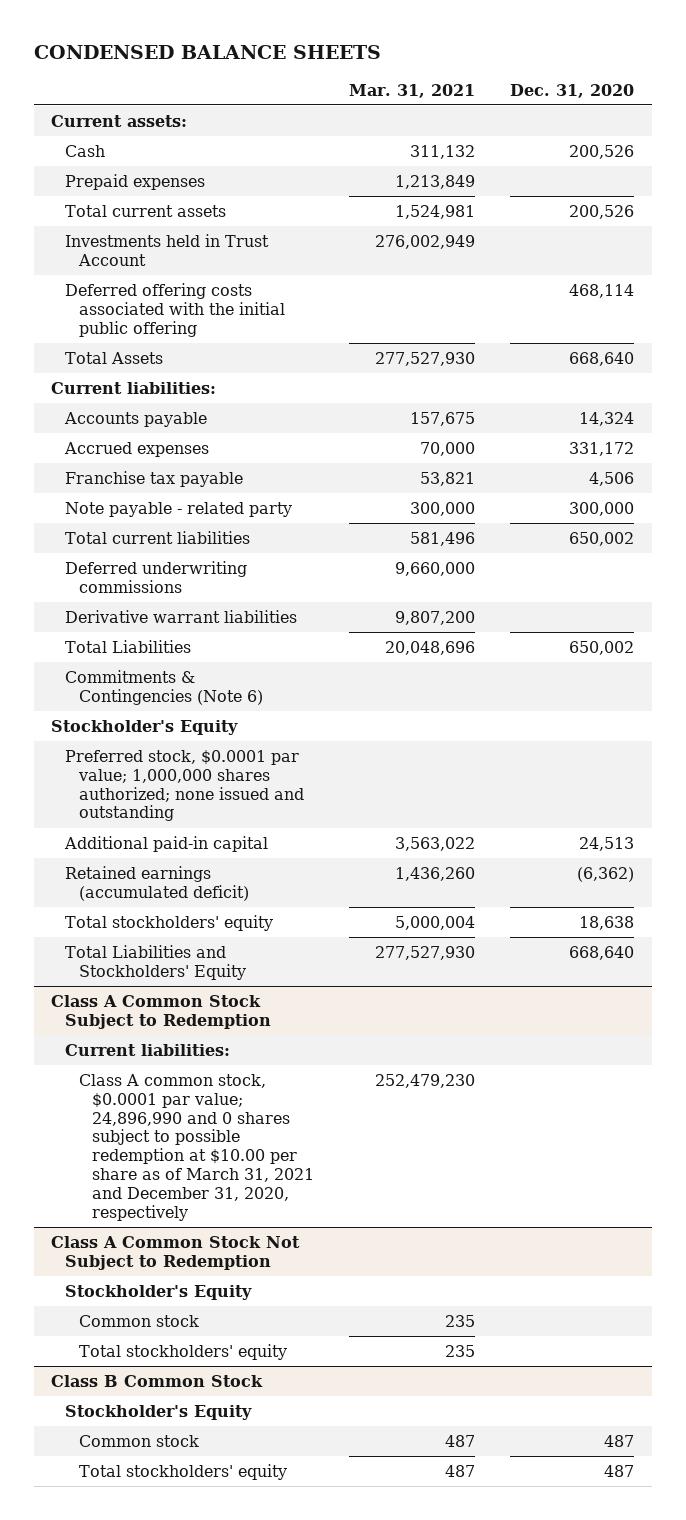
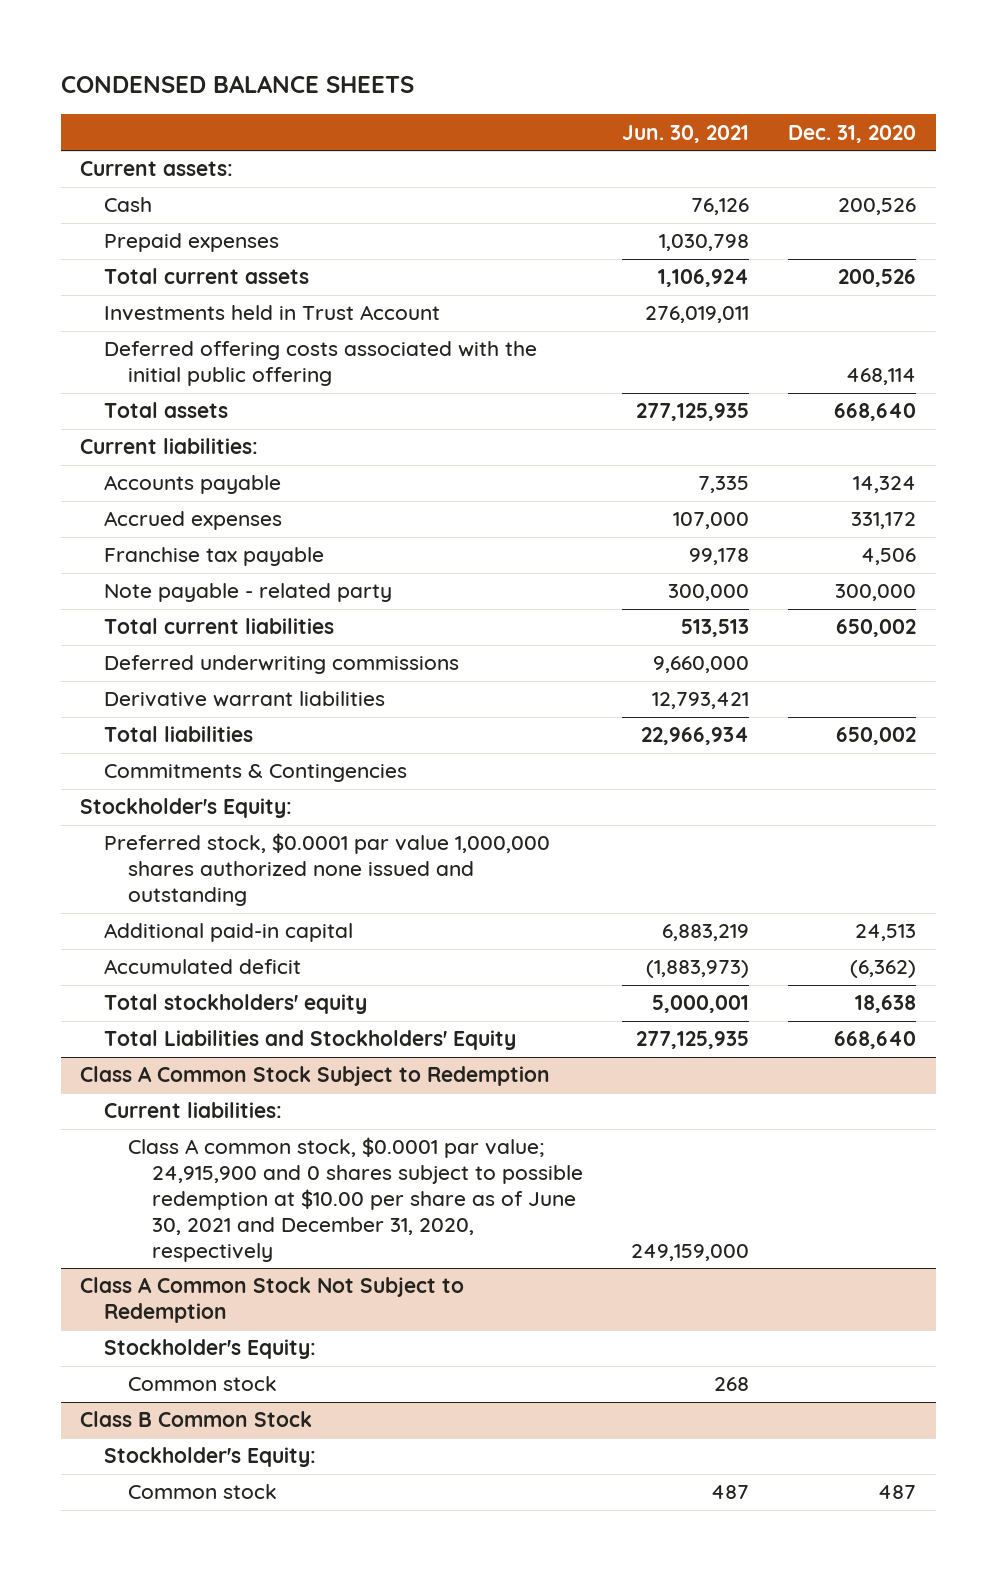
[349,83,476,98] Mar. 31, 2021 -> none
none -> [621,124,749,143] Jun. 30, 2021
[64,351,163,364] Total Assets -> [104,402,229,419] Total assets
[64,639,191,653] Total Liabilities -> [104,726,254,743] Total liabilities
[64,669,263,705] Commitments & Contingencies (Note 6) -> [104,764,408,783] Commitments & Contingencies
[51,719,239,735] Stockholder's Equity -> [80,798,293,819] Stockholder's Equity:
[64,749,304,822] Preferred stock, $0.0001 par value; 1,000,000 shares authorized; none issued and outstanding -> [104,833,551,907] Preferred stock, $0.0001 par value 1,000,000 shares authorized none issued and outstanding
[64,865,249,901] Retained earnings (accumulated deficit) -> [104,959,302,975] Accumulated deficit
[78,1073,315,1221] Class A common stock, $0.0001 par value; 24,896,990 and 0 shares subject to possible redemption at $10.00 per share as of March 31, 2021 and December 31, 2020, respectively -> [127,1137,583,1262] Class A common stock, $0.0001 par value; 24,915,900 and 0 shares subject to possible redemption at $10.00 per share as of June 30, 2021 and December 31, 2020, respectively
[64,1284,252,1300] Stockholder's Equity -> [104,1339,317,1360] Stockholder's Equity:
[78,1343,287,1360] Total stockholders' equity -> none
[64,1404,252,1420] Stockholder's Equity -> [104,1447,317,1468] Stockholder's Equity:
[78,1463,287,1480] Total stockholders' equity -> none

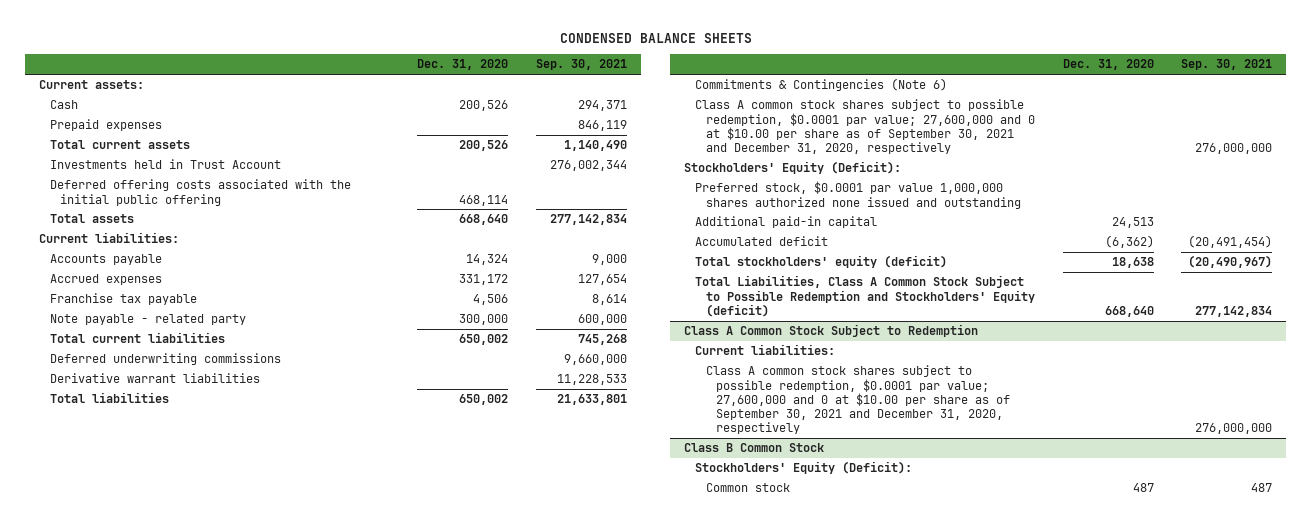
[621,124,749,143] Jun. 30, 2021 -> none
none -> [536,59,628,71] Sep. 30, 2021
[104,764,408,783] Commitments & Contingencies -> [694,78,947,92] Commitments & Contingencies (Note 6)
none -> [694,99,1035,154] Class A common stock shares subject to possible redemption, $0.0001 par value; 27,600,000 and 0 at $10.00 per share as of September 30, 2021 and December 31, 2020, respectively
[80,798,293,819] Stockholder's Equity: -> [683,161,901,175] Stockholders' Equity (Deficit):
[104,994,368,1015] Total stockholders' equity -> [694,255,947,269] Total stockholders' equity (deficit)
[104,1030,517,1051] Total Liabilities and Stockholders' Equity -> [694,275,1035,317] Total Liabilities, Class A Common Stock Subject to Possible Redemption and Stockholders' Equity (deficit)
[80,1277,465,1324] Class A Common Stock Not Subject to Redemption -> none
[104,1339,317,1360] Stockholder's Equity: -> none
[127,1376,277,1392] Common stock -> none
[127,1137,583,1262] Class A common stock, $0.0001 par value; 24,915,900 and 0 shares subject to possible redemption at $10.00 per share as of June 30, 2021 and December 31, 2020, respectively -> [705,365,1011,435] Class A common stock shares subject to possible redemption, $0.0001 par value; 27,600,000 and 0 at $10.00 per share as of September 30, 2021 and December 31, 2020, respectively
[104,1447,317,1468] Stockholder's Equity: -> [694,461,912,475] Stockholders' Equity (Deficit):

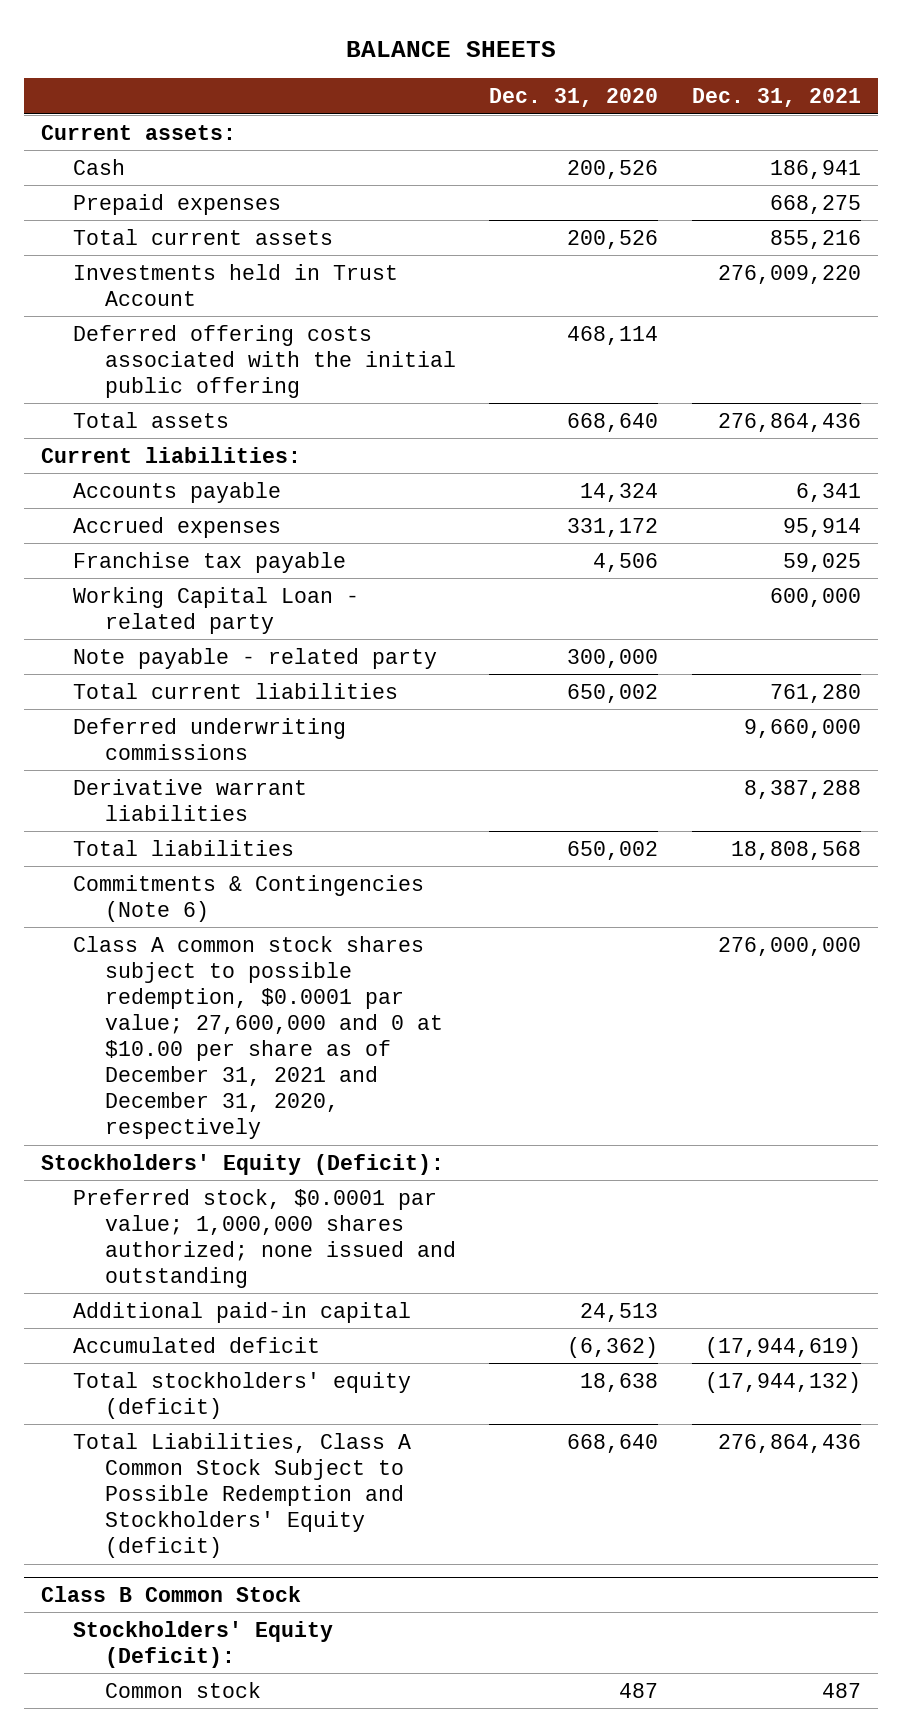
[559,32,752,43] CONDENSED BALANCE SHEETS -> [345,41,556,58] BALANCE SHEETS
[536,59,628,71] Sep. 30, 2021 -> none
none -> [691,88,861,108] Dec. 31, 2021
none -> [72,586,359,634] Working Capital Loan - related party
[694,99,1035,154] Class A common stock shares subject to possible redemption, $0.0001 par value; 27,600,000 and 0 at $10.00 per share as of September 30, 2021 and December 31, 2020, respectively -> [72,935,443,1140] Class A common stock shares subject to possible redemption, $0.0001 par value; 27,600,000 and 0 at $10.00 per share as of December 31, 2021 and December 31, 2020, respectively
[694,181,1021,209] Preferred stock, $0.0001 par value 1,000,000 shares authorized none issued and outstanding -> [72,1188,456,1288] Preferred stock, $0.0001 par value; 1,000,000 shares authorized; none issued and outstanding
[683,324,978,338] Class A Common Stock Subject to Redemption -> none
[694,344,835,356] Current liabilities: -> none
[705,365,1011,435] Class A common stock shares subject to possible redemption, $0.0001 par value; 27,600,000 and 0 at $10.00 per share as of September 30, 2021 and December 31, 2020, respectively -> none

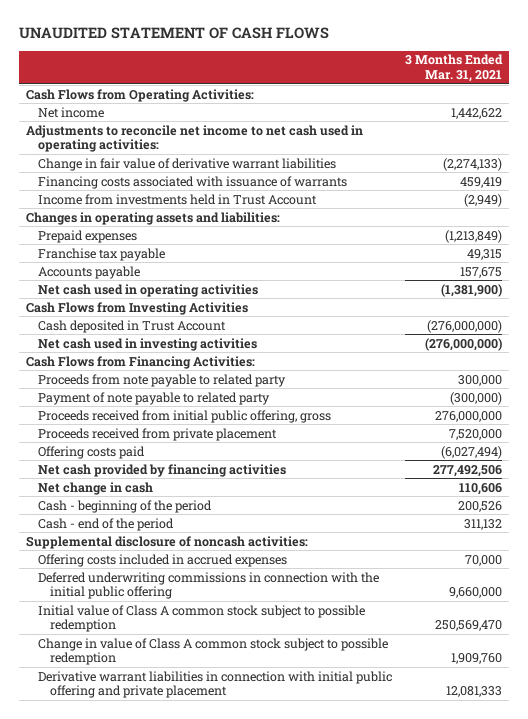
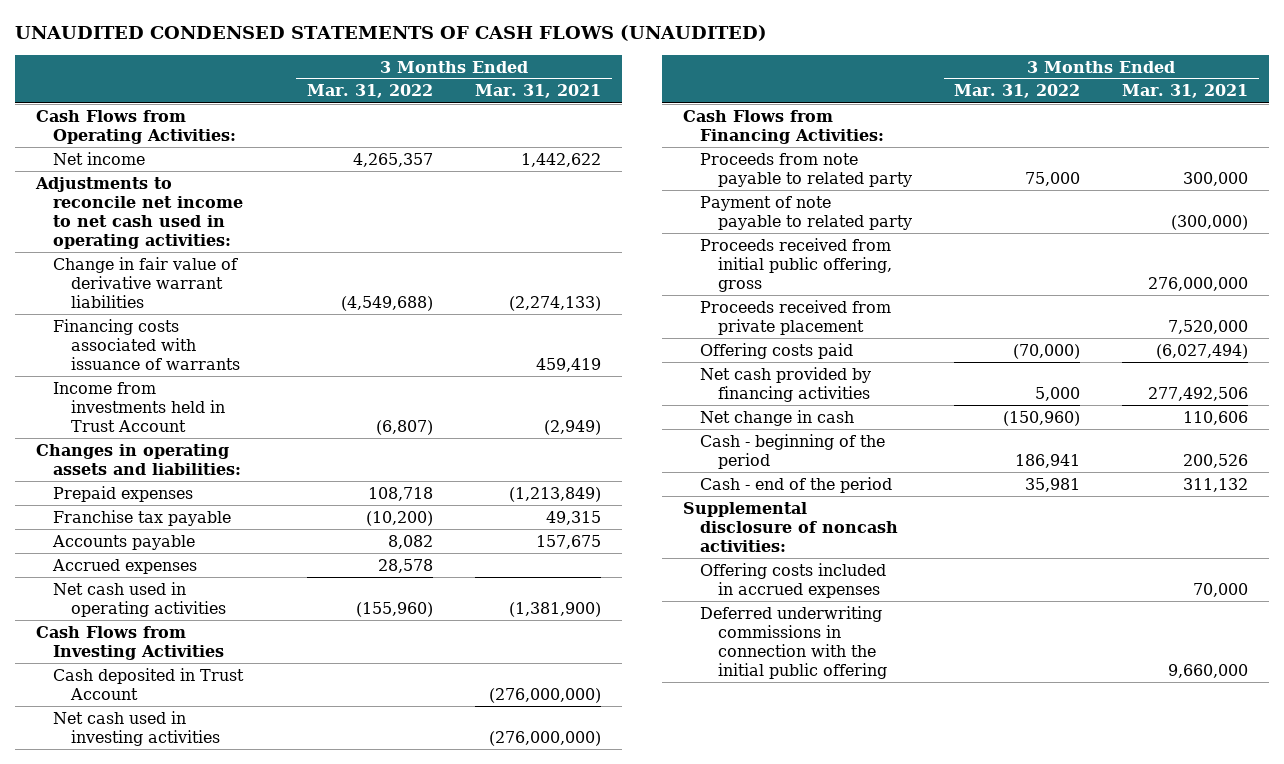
[18,27,329,40] UNAUDITED STATEMENT OF CASH FLOWS -> [14,25,767,42] UNAUDITED CONDENSED STATEMENTS OF CASH FLOWS (UNAUDITED)
none -> [306,84,433,99] Mar. 31, 2022
none -> [52,558,198,574] Accrued expenses
[37,604,365,633] Initial value of Class A common stock subject to possible redemption -> none
[37,637,388,666] Change in value of Class A common stock subject to possible redemption -> none
[37,670,392,699] Derivative warrant liabilities in connection with initial public offering and private placement -> none

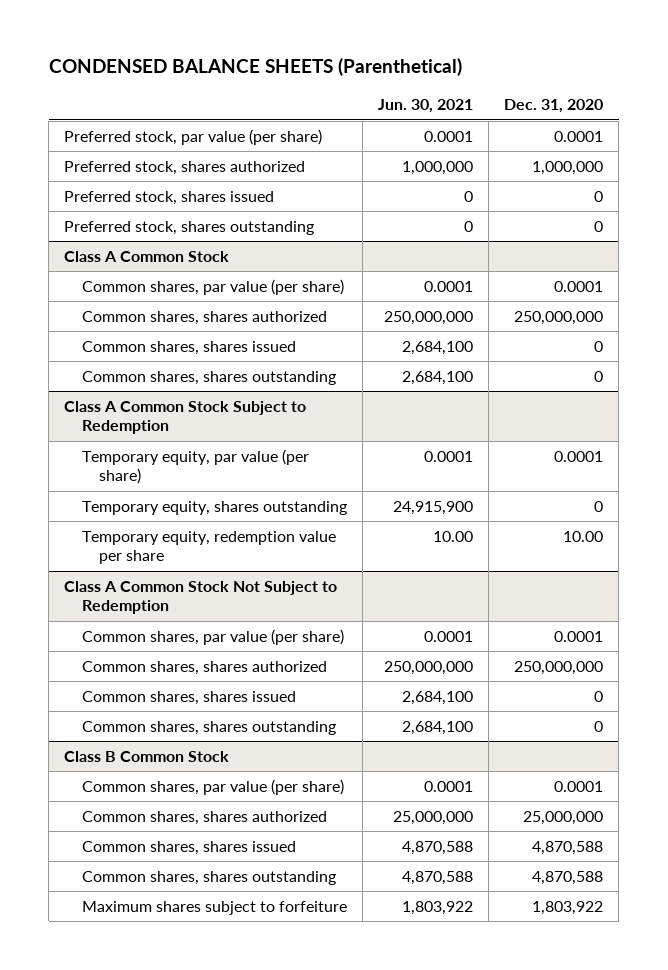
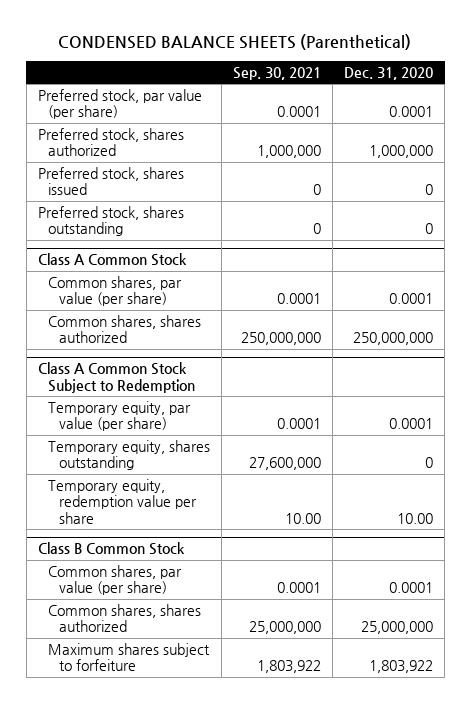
[377,99,473,114] Jun. 30, 2021 -> none
none -> [233,66,322,80] Sep. 30, 2021
[81,340,296,355] Common shares, shares issued -> none
[81,370,336,385] Common shares, shares outstanding -> none
[64,580,338,615] Class A Common Stock Not Subject to Redemption -> none
[81,628,344,645] Common shares, par value (per share) -> none
[81,660,327,675] Common shares, shares authorized -> none
[81,690,296,705] Common shares, shares issued -> none
[81,720,336,735] Common shares, shares outstanding -> none
[81,840,296,855] Common shares, shares issued -> none
[81,870,336,885] Common shares, shares outstanding -> none

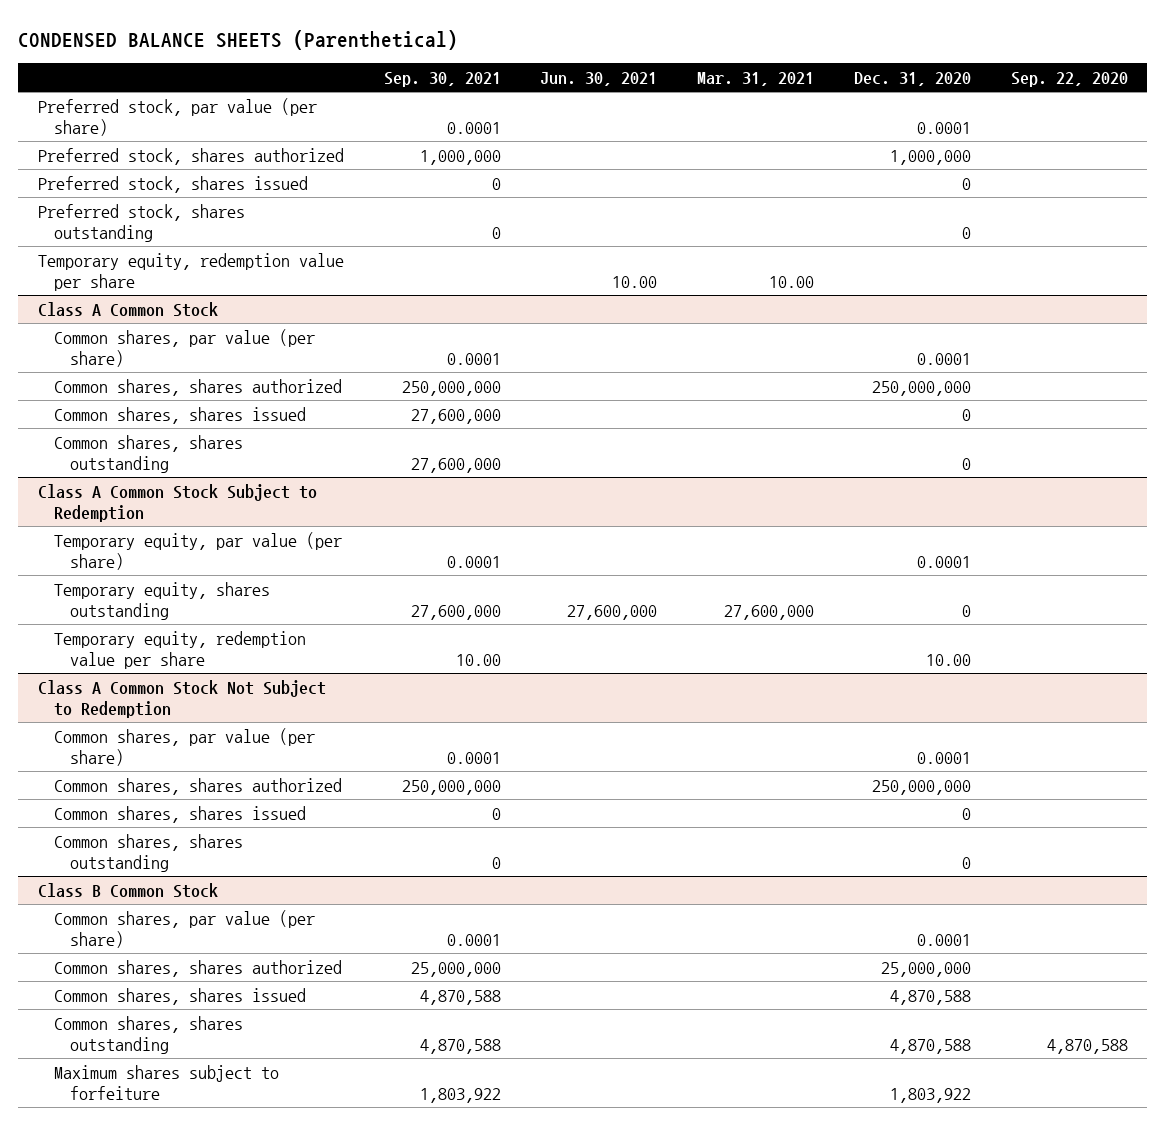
none -> [540,71,658,86] Jun. 30, 2021
none -> [697,71,815,86] Mar. 31, 2021
none -> [1010,71,1128,87] Sep. 22, 2020
none -> [37,252,344,291] Temporary equity, redemption value per share
none -> [53,406,306,424] Common shares, shares issued
none -> [53,434,243,473] Common shares, shares outstanding
none -> [37,679,326,718] Class A Common Stock Not Subject to Redemption
none -> [53,727,315,766] Common shares, par value (per share)
none -> [53,777,342,795] Common shares, shares authorized
none -> [53,805,306,823] Common shares, shares issued
none -> [53,833,243,872] Common shares, shares outstanding
none -> [53,987,306,1005] Common shares, shares issued
none -> [53,1015,243,1054] Common shares, shares outstanding

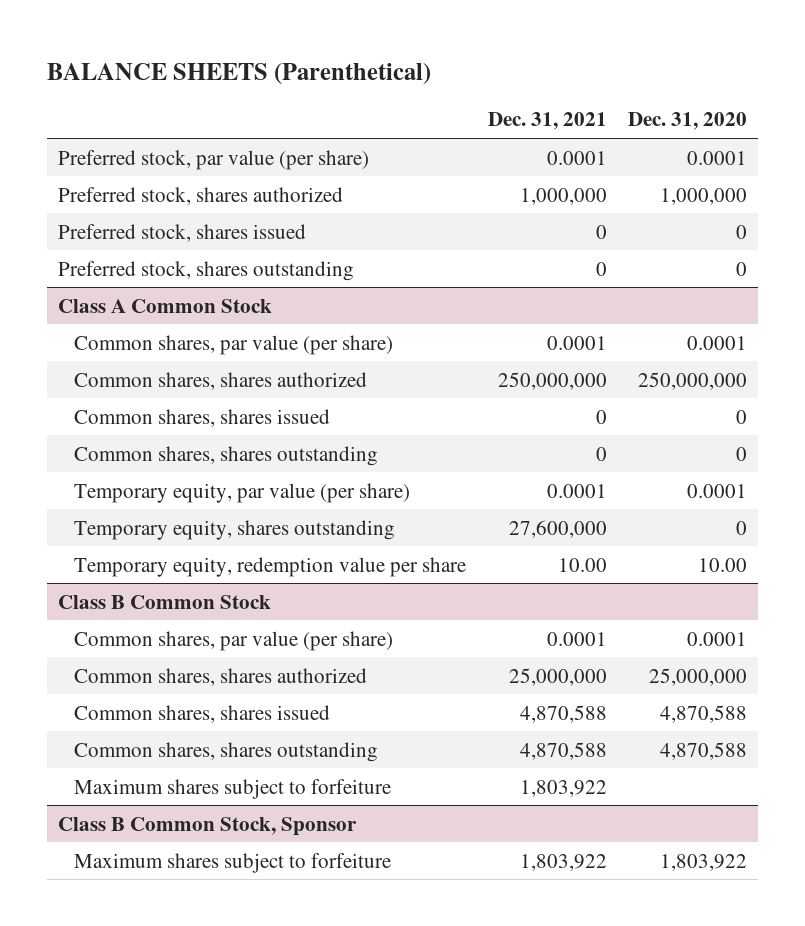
[17,29,458,50] CONDENSED BALANCE SHEETS (Parenthetical) -> [46,62,431,85] BALANCE SHEETS (Parenthetical)
[383,71,501,87] Sep. 30, 2021 -> none
[540,71,658,86] Jun. 30, 2021 -> none
[697,71,815,86] Mar. 31, 2021 -> none
[1010,71,1128,87] Sep. 22, 2020 -> none
none -> [487,112,607,131] Dec. 31, 2021
[37,252,344,291] Temporary equity, redemption value per share -> none
[37,483,317,522] Class A Common Stock Subject to Redemption -> none
[37,679,326,718] Class A Common Stock Not Subject to Redemption -> none
[53,727,315,766] Common shares, par value (per share) -> none
[53,777,342,795] Common shares, shares authorized -> none
[53,805,306,823] Common shares, shares issued -> none
[53,833,243,872] Common shares, shares outstanding -> none
none -> [74,778,392,799] Maximum shares subject to forfeiture
none -> [57,816,357,836] Class B Common Stock, Sponsor

